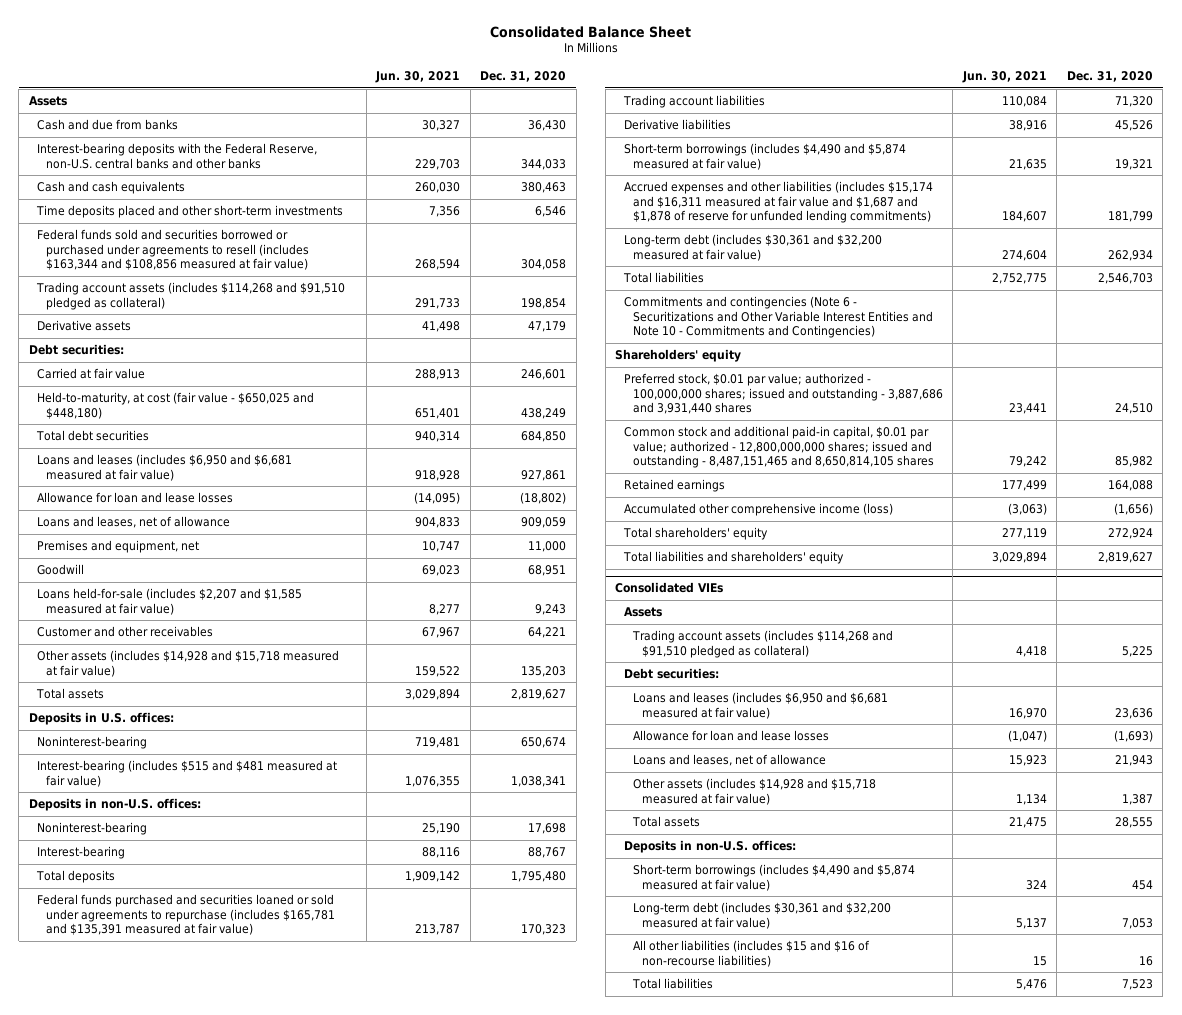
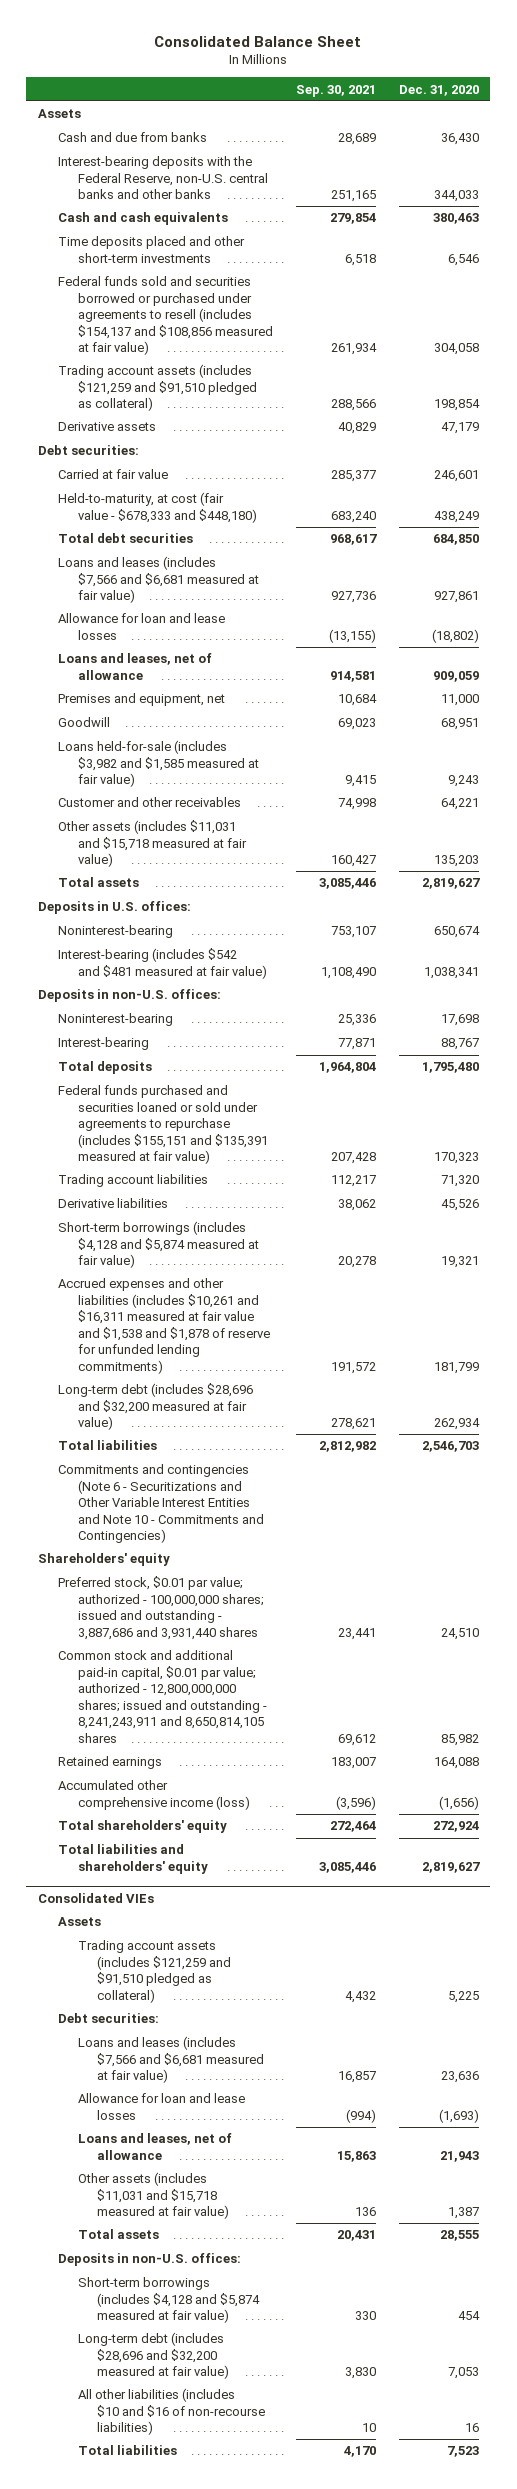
[375,71,461,84] Jun. 30, 2021 -> none
none -> [295,84,376,97] Sep. 30, 2021
[37,229,310,271] Federal funds sold and securities borrowed or purchased under agreements to resell (includes $163,344 and $108,856 measured at fair value) -> [57,276,273,356] Federal funds sold and securities borrowed or purchased under agreements to resell (includes $154,137 and $108,856 measured at fair value)
[36,282,346,310] Trading account assets (includes $114,268 and $91,510 pledged as collateral) -> [57,364,257,412] Trading account assets (includes $121,259 and $91,510 pledged as collateral)
[37,392,315,419] Held-to-maturity, at cost (fair value - $650,025 and $448,180) -> [57,492,257,523] Held-to-maturity, at cost (fair value - $678,333 and $448,180)
[37,454,293,481] Loans and leases (includes $6,950 and $6,681 measured at fair value) -> [57,556,259,604] Loans and leases (includes $7,566 and $6,681 measured at fair value)
[37,588,303,615] Loans held-for-sale (includes $2,207 and $1,585 measured at fair value) -> [57,740,259,788] Loans held-for-sale (includes $3,982 and $1,585 measured at fair value)
[37,650,340,677] Other assets (includes $14,928 and $15,718 measured at fair value) -> [57,820,247,868] Other assets (includes $11,031 and $15,718 measured at fair value)
[37,760,338,787] Interest-bearing (includes $515 and $481 measured at fair value) -> [57,948,267,979] Interest-bearing (includes $542 and $481 measured at fair value)
[37,894,336,936] Federal funds purchased and securities loaned or sold under agreements to repurchase (includes $165,781 and $135,391 measured at fair value) -> [57,1085,268,1165] Federal funds purchased and securities loaned or sold under agreements to repurchase (includes $155,151 and $135,391 measured at fair value)
[624,143,907,170] Short-term borrowings (includes $4,490 and $5,874 measured at fair value) -> [57,1221,259,1269] Short-term borrowings (includes $4,128 and $5,874 measured at fair value)
[624,181,934,224] Accrued expenses and other liabilities (includes $15,174 and $16,311 measured at fair value and $1,687 and $1,878 of reserve for unfunded lending commitments) -> [57,1278,270,1374] Accrued expenses and other liabilities (includes $10,261 and $16,311 measured at fair value and $1,538 and $1,878 of reserve for unfunded lending commitments)
[624,234,883,261] Long-term debt (includes $30,361 and $32,200 measured at fair value) -> [57,1383,253,1431] Long-term debt (includes $28,696 and $32,200 measured at fair value)
[624,426,934,469] Common stock and additional paid-in capital, $0.01 par value; authorized - 12,800,000,000 shares; issued and outstanding - 8,487,151,465 and 8,650,814,105 shares -> [57,1650,267,1743] Common stock and additional paid-in capital, $0.01 par value; authorized - 12,800,000,000 shares; issued and outstanding - 8,241,243,911 and 8,650,814,105 shares
[631,630,893,658] Trading account assets (includes $114,268 and $91,510 pledged as collateral) -> [77,1940,232,2003] Trading account assets (includes $121,259 and $91,510 pledged as collateral)
[632,692,888,719] Loans and leases (includes $6,950 and $6,681 measured at fair value) -> [77,2036,265,2084] Loans and leases (includes $7,566 and $6,681 measured at fair value)
[632,778,876,805] Other assets (includes $14,928 and $15,718 measured at fair value) -> [77,2172,230,2220] Other assets (includes $11,031 and $15,718 measured at fair value)
[632,864,915,891] Short-term borrowings (includes $4,490 and $5,874 measured at fair value) -> [77,2277,261,2324] Short-term borrowings (includes $4,128 and $5,874 measured at fair value)
[632,902,891,929] Long-term debt (includes $30,361 and $32,200 measured at fair value) -> [77,2332,230,2380] Long-term debt (includes $28,696 and $32,200 measured at fair value)
[632,940,870,967] All other liabilities (includes $15 and $16 of non-recourse liabilities) -> [77,2388,266,2436] All other liabilities (includes $10 and $16 of non-recourse liabilities)

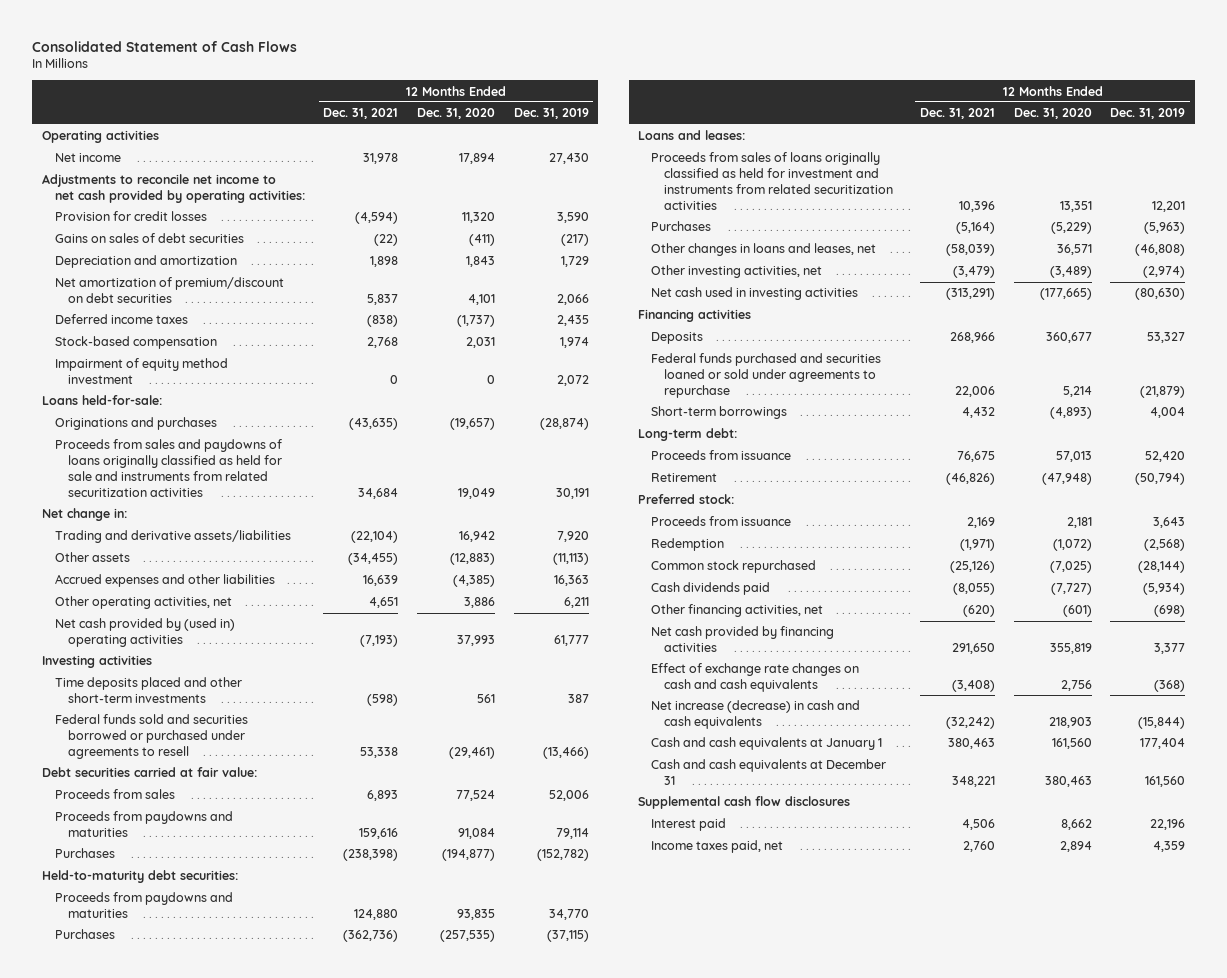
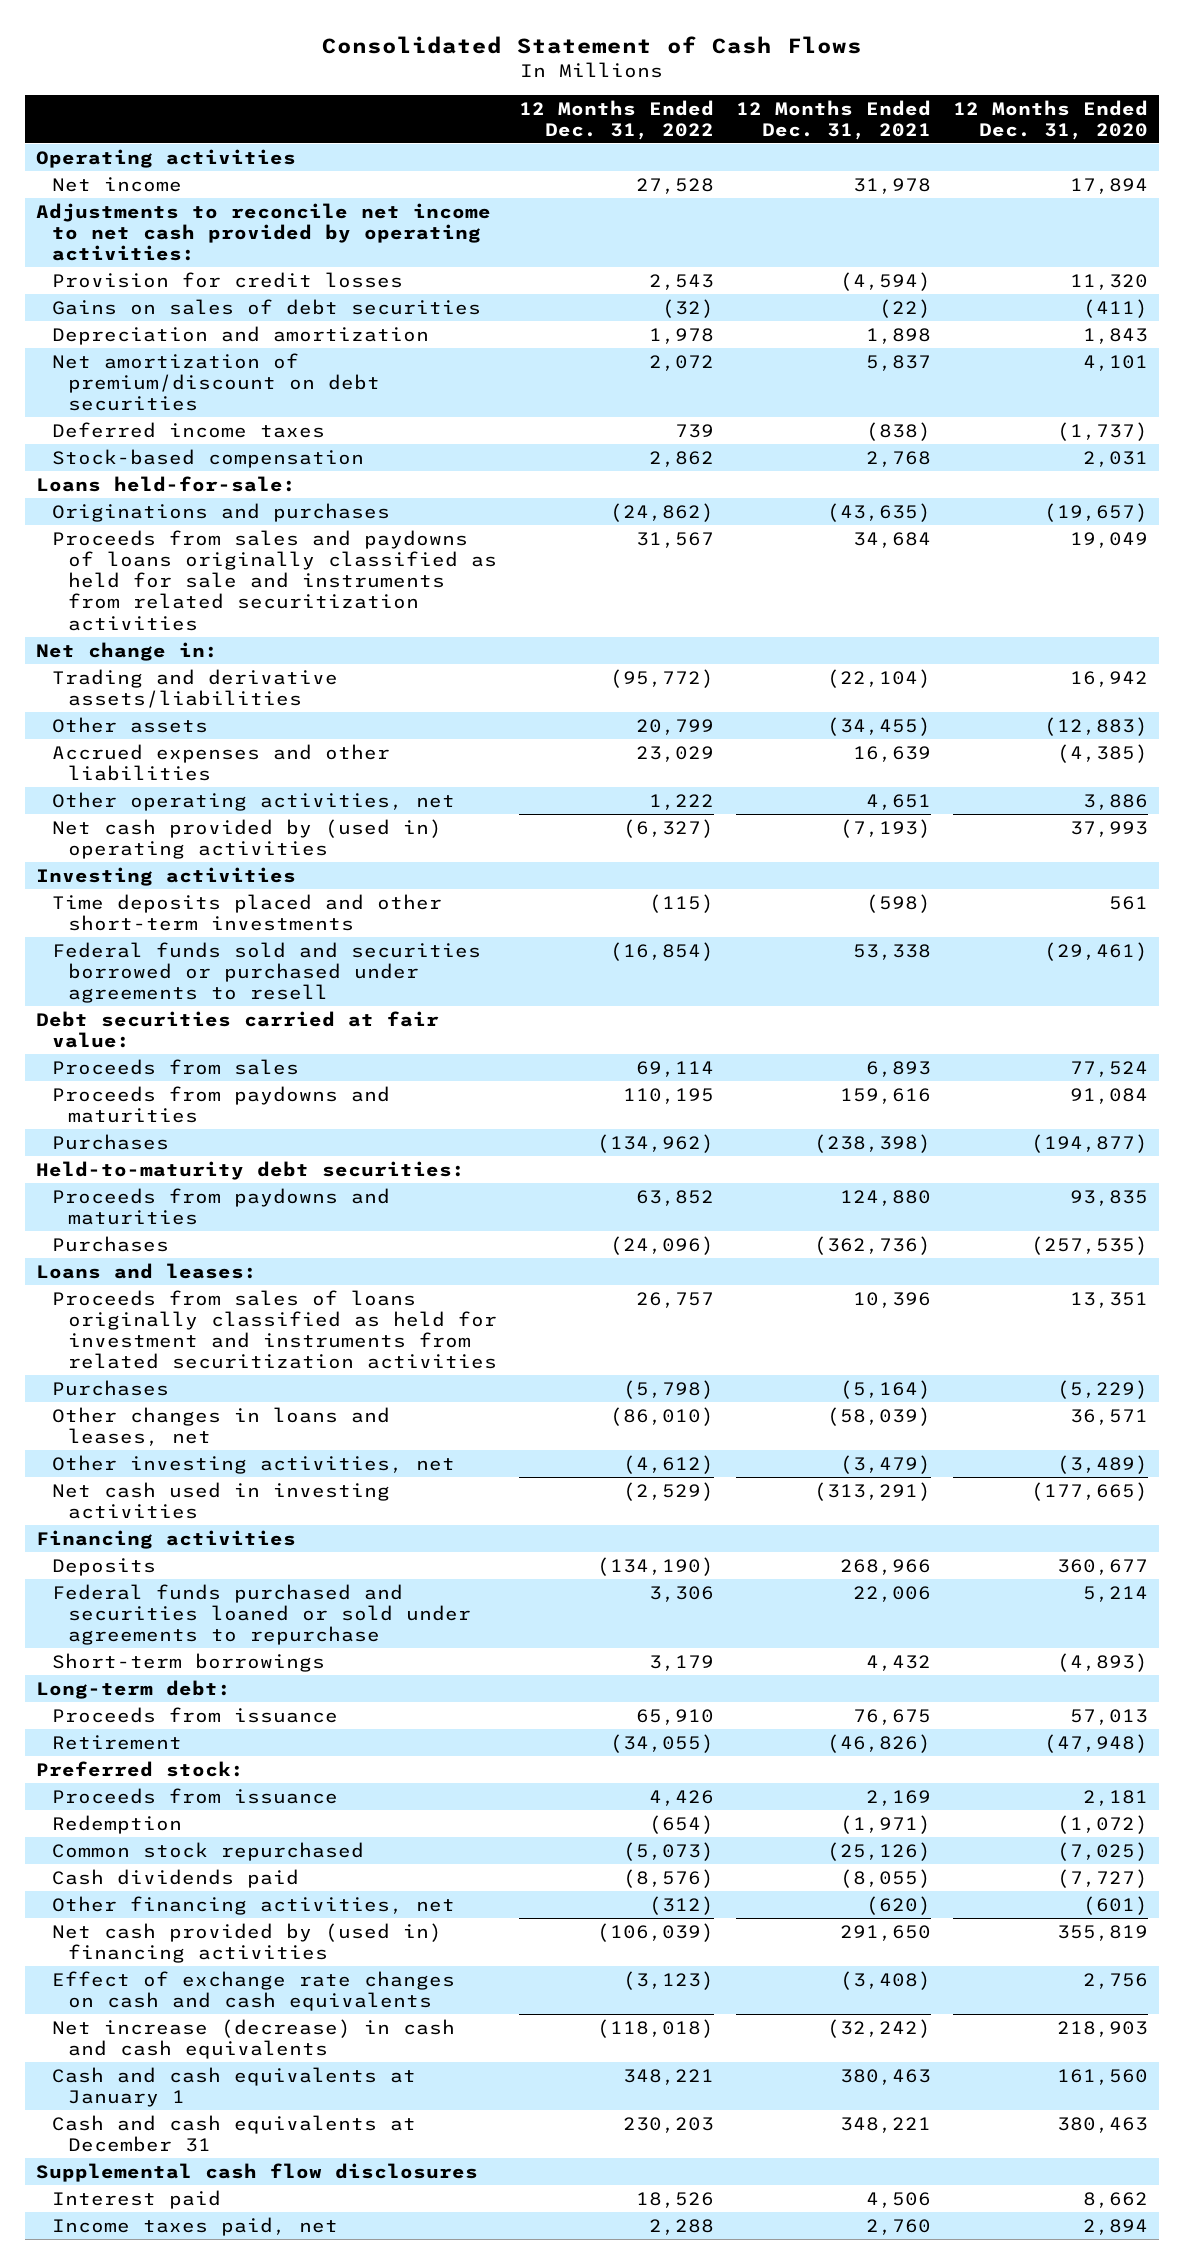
[513,108,589,120] Dec. 31, 2019 -> none
none -> [518,99,714,140] 12 Months Ended Dec. 31, 2022
[54,358,228,385] Impairment of equity method investment -> none
[651,626,835,653] Net cash provided by financing activities -> [51,1922,442,1963] Net cash provided by (used in) financing activities

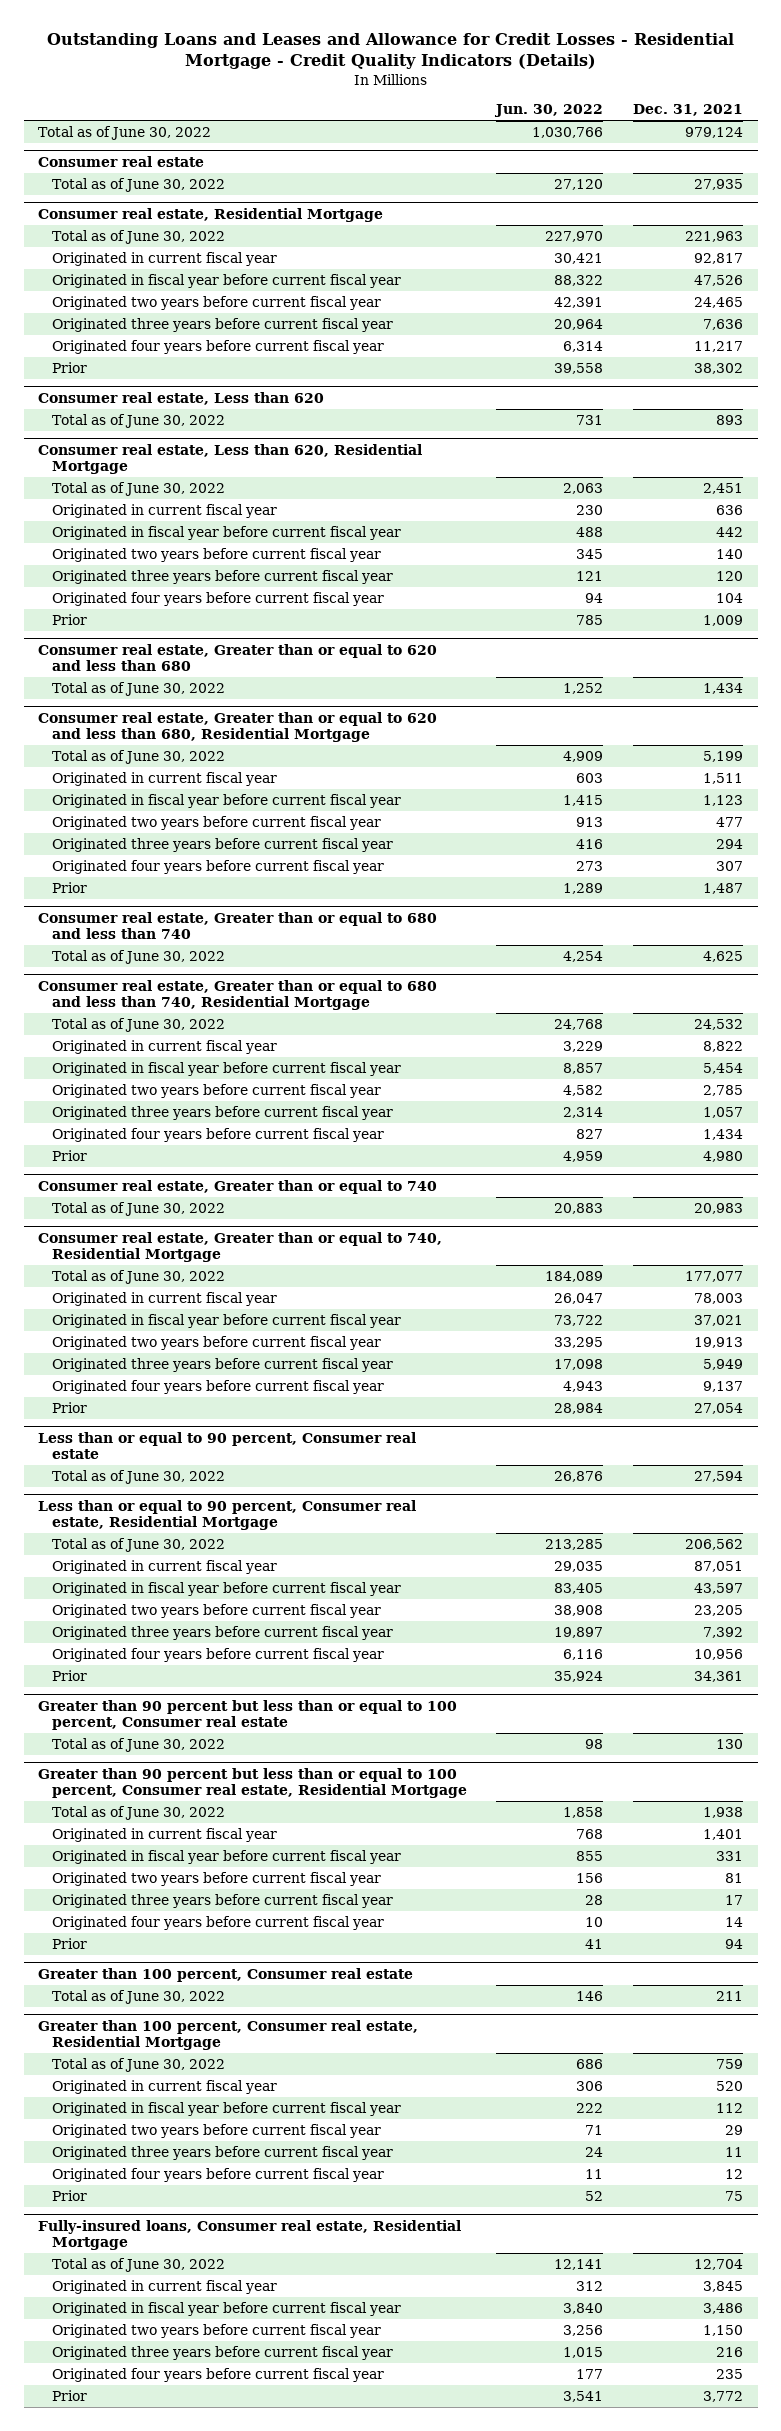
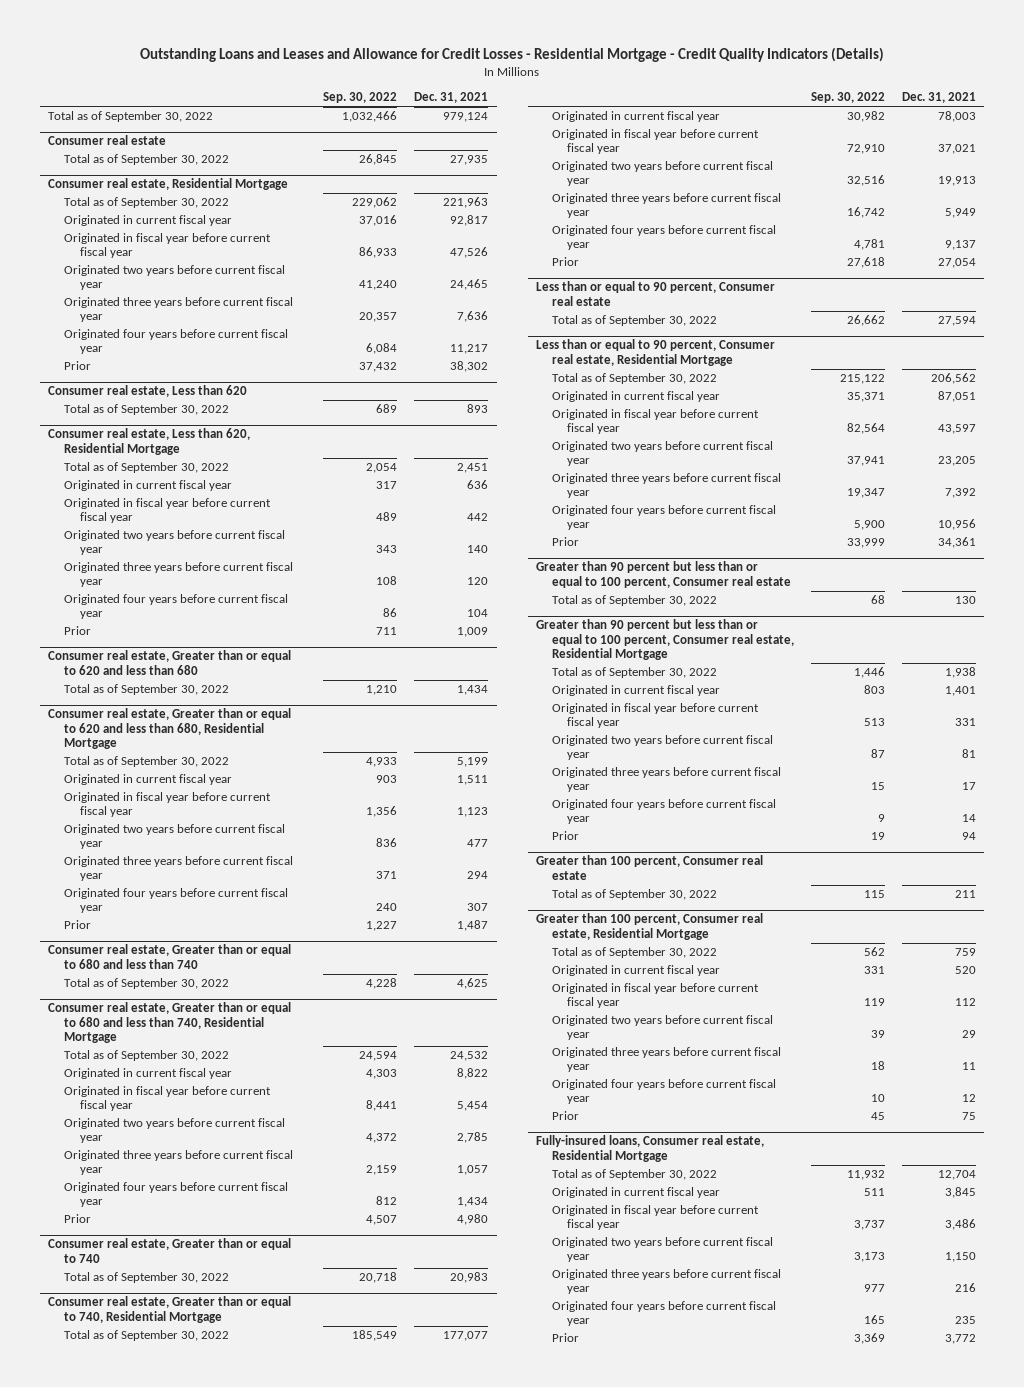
[494,104,604,118] Jun. 30, 2022 -> none
none -> [323,92,398,104] Sep. 30, 2022
[38,126,212,141] Total as of June 30, 2022 -> [48,111,214,123] Total as of September 30, 2022
[51,178,225,193] Total as of June 30, 2022 -> [64,154,230,166] Total as of September 30, 2022
[51,230,225,245] Total as of June 30, 2022 -> [64,197,230,209] Total as of September 30, 2022
[51,414,225,429] Total as of June 30, 2022 -> [64,404,230,416] Total as of September 30, 2022
[51,482,225,497] Total as of June 30, 2022 -> [64,462,230,474] Total as of September 30, 2022
[51,682,225,697] Total as of June 30, 2022 -> [64,684,230,696] Total as of September 30, 2022
[51,750,225,765] Total as of June 30, 2022 -> [64,756,230,768] Total as of September 30, 2022
[51,950,225,965] Total as of June 30, 2022 -> [64,978,230,990] Total as of September 30, 2022
[51,1018,225,1033] Total as of June 30, 2022 -> [64,1050,230,1062] Total as of September 30, 2022
[51,1202,225,1217] Total as of June 30, 2022 -> [64,1272,230,1284] Total as of September 30, 2022
[51,1270,225,1285] Total as of June 30, 2022 -> [64,1330,230,1342] Total as of September 30, 2022
[51,1470,225,1485] Total as of June 30, 2022 -> [551,315,717,327] Total as of September 30, 2022
[51,1538,225,1553] Total as of June 30, 2022 -> [551,373,717,385] Total as of September 30, 2022
[51,1738,225,1753] Total as of June 30, 2022 -> [551,595,717,607] Total as of September 30, 2022
[51,1806,225,1821] Total as of June 30, 2022 -> [551,667,717,679] Total as of September 30, 2022
[51,1990,225,2005] Total as of June 30, 2022 -> [551,889,717,901] Total as of September 30, 2022
[51,2058,225,2073] Total as of June 30, 2022 -> [551,947,717,959] Total as of September 30, 2022
[51,2258,225,2273] Total as of June 30, 2022 -> [551,1169,717,1181] Total as of September 30, 2022

